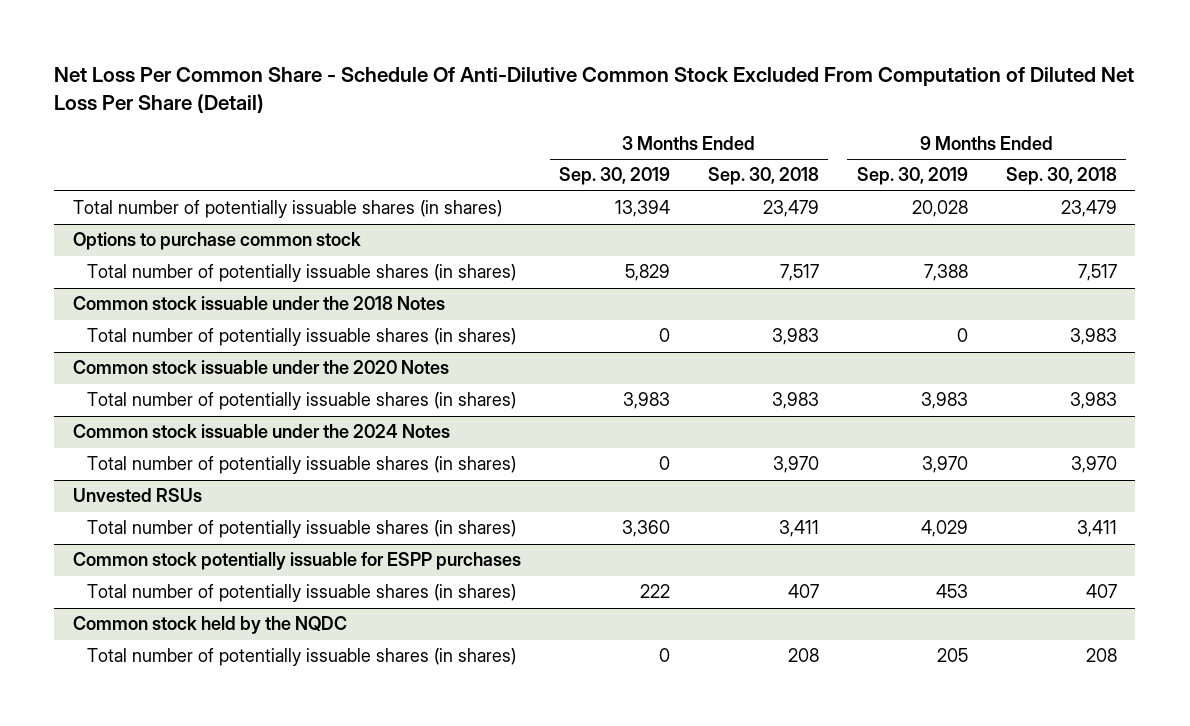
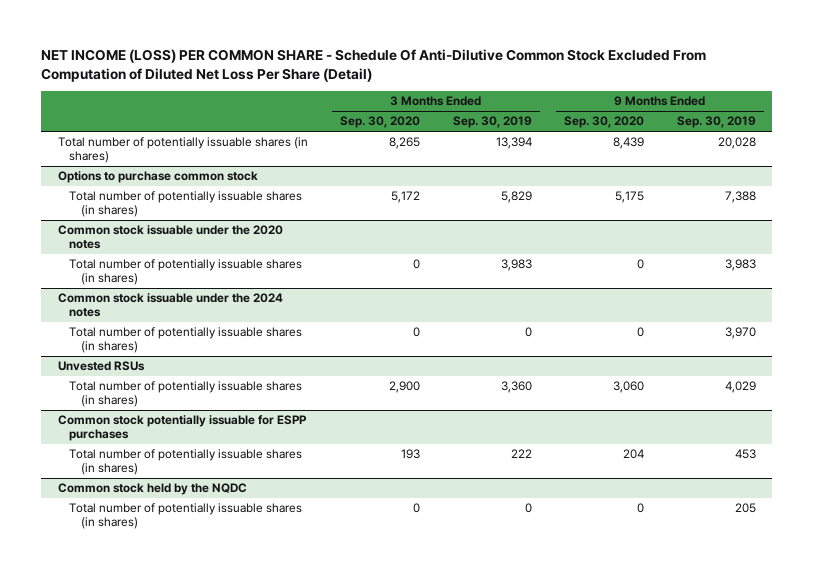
[54,67,1135,113] Net Loss Per Common Share - Schedule Of Anti-Dilutive Common Stock Excluded From Computation of Diluted Net Loss Per Share (Detail) -> [41,49,707,82] NET INCOME (LOSS) PER COMMON SHARE - Schedule Of Anti-Dilutive Common Stock Excluded From Computation of Diluted Net Loss Per Share (Detail)
[707,167,819,186] Sep. 30, 2018 -> none
[1005,167,1117,186] Sep. 30, 2018 -> none
none -> [340,116,421,129] Sep. 30, 2020
none -> [564,116,645,129] Sep. 30, 2020
[73,296,446,311] Common stock issuable under the 2018 Notes -> none
[87,328,517,347] Total number of potentially issuable shares (in shares) -> none
[73,360,450,375] Common stock issuable under the 2020 Notes -> [57,225,283,250] Common stock issuable under the 2020 notes
[73,424,451,439] Common stock issuable under the 2024 Notes -> [57,293,283,318] Common stock issuable under the 2024 notes

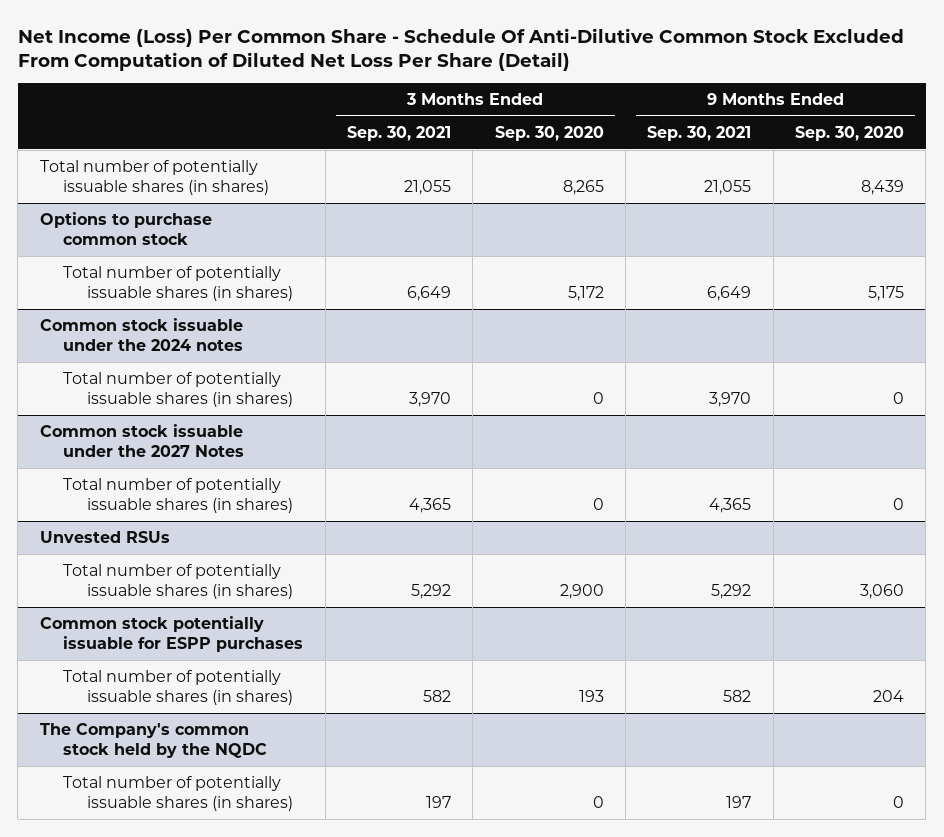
[41,49,707,82] NET INCOME (LOSS) PER COMMON SHARE - Schedule Of Anti-Dilutive Common Stock Excluded From Computation of Diluted Net Loss Per Share (Detail) -> [17,27,904,72] Net Income (Loss) Per Common Share - Schedule Of Anti-Dilutive Common Stock Excluded From Computation of Diluted Net Loss Per Share (Detail)
[452,116,532,129] Sep. 30, 2019 -> none
[676,116,756,129] Sep. 30, 2019 -> none
none -> [347,125,452,141] Sep. 30, 2021
none -> [647,125,752,141] Sep. 30, 2021
[57,225,283,250] Common stock issuable under the 2020 notes -> none
[69,259,303,286] Total number of potentially issuable shares (in shares) -> none
none -> [39,423,245,458] Common stock issuable under the 2027 Notes
none -> [63,477,294,514] Total number of potentially issuable shares (in shares)
[57,483,247,496] Common stock held by the NQDC -> [39,722,268,759] The Company's common stock held by the NQDC

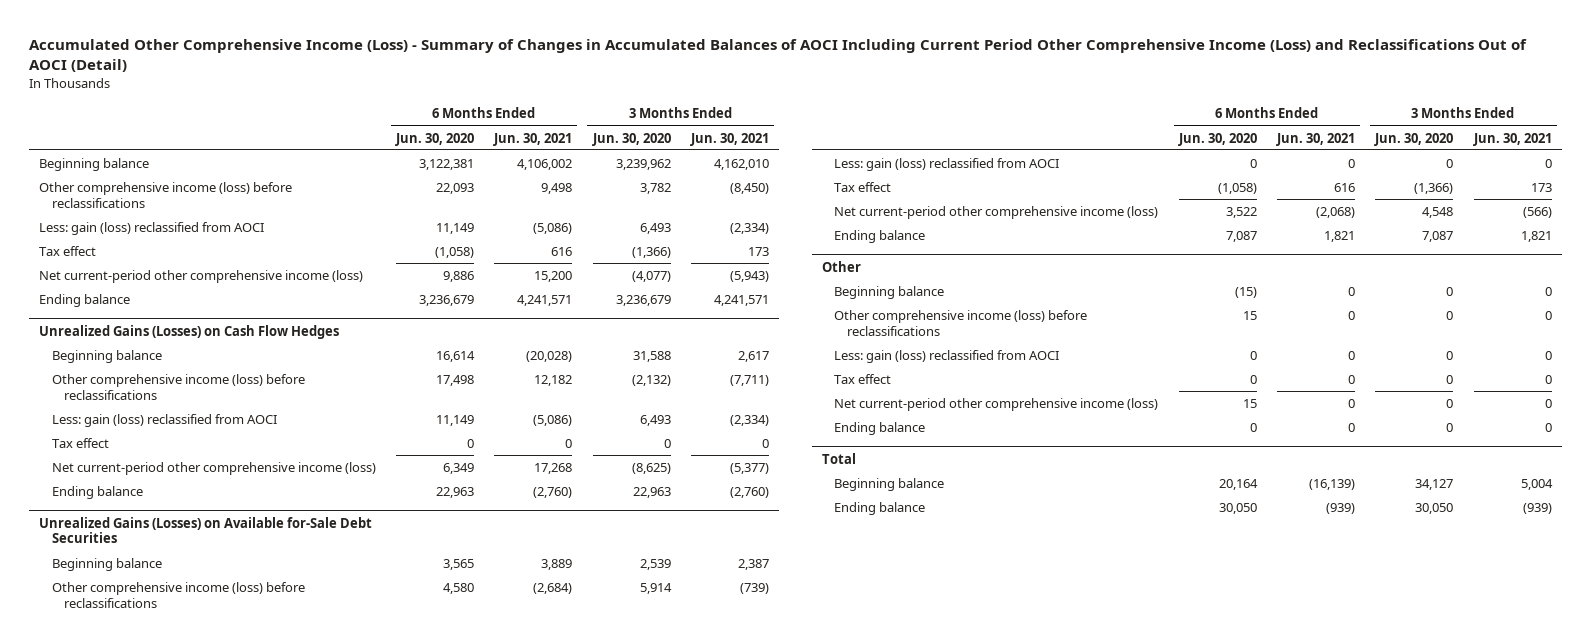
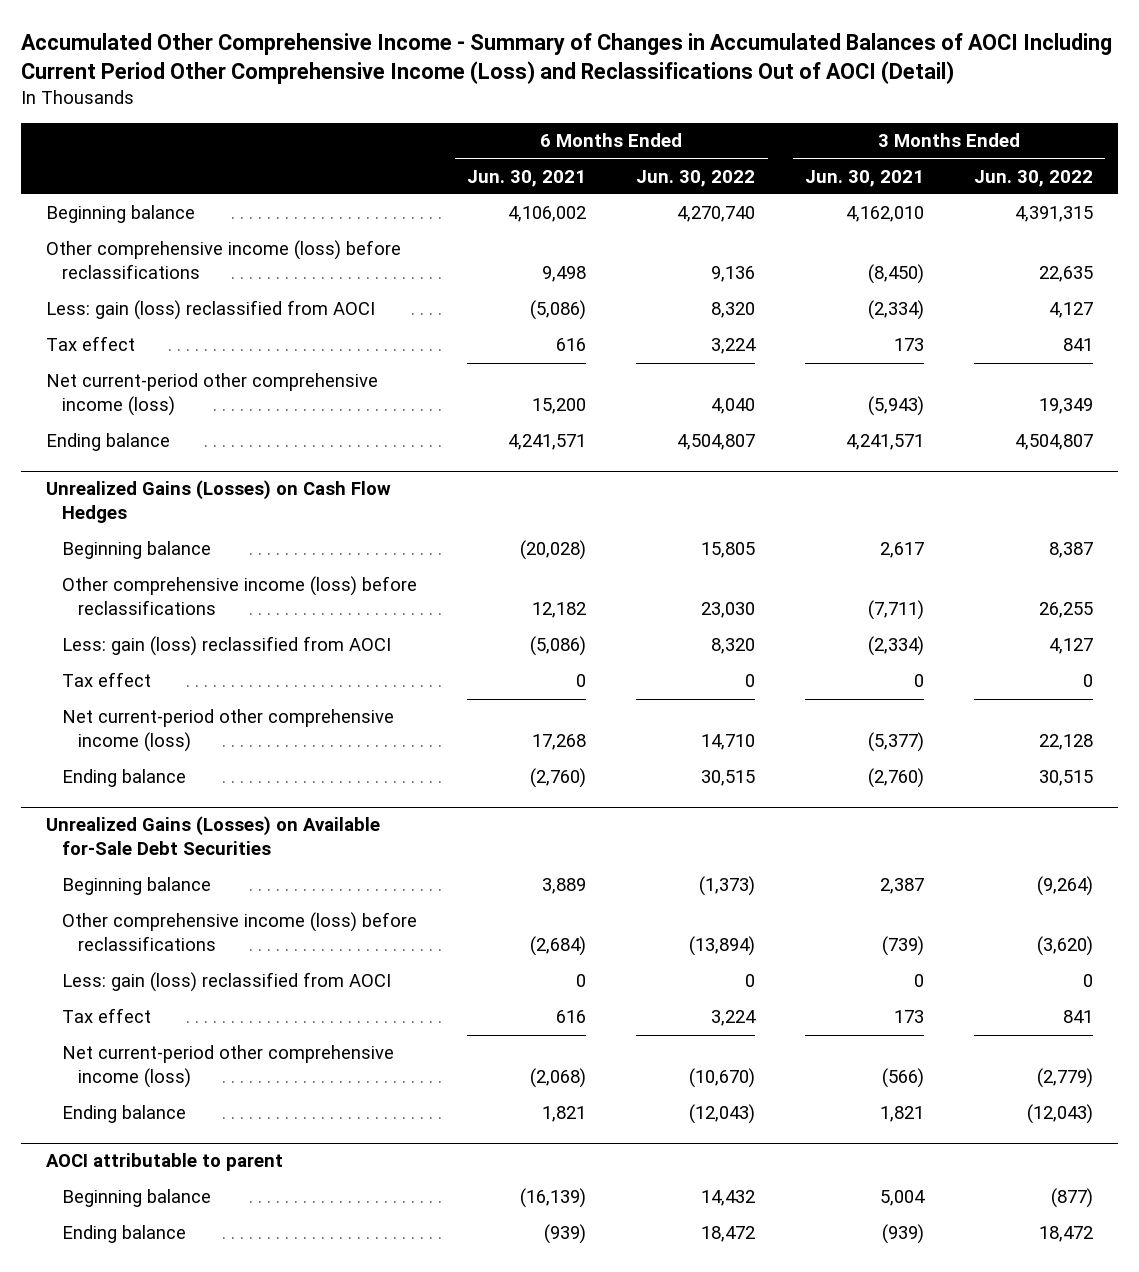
[29,38,1528,73] Accumulated Other Comprehensive Income (Loss) - Summary of Changes in Accumulated Balances of AOCI Including Current Period Other Comprehensive Income (Loss) and Reclassifications Out of AOCI (Detail) -> [21,33,1113,85] Accumulated Other Comprehensive Income - Summary of Changes in Accumulated Balances of AOCI Including Current Period Other Comprehensive Income (Loss) and Reclassifications Out of AOCI (Detail)
[394,132,474,146] Jun. 30, 2020 -> none
[591,132,671,146] Jun. 30, 2020 -> none
none -> [636,169,756,187] Jun. 30, 2022
none -> [974,169,1094,187] Jun. 30, 2022
[822,260,862,272] Other -> none
[834,285,945,299] Beginning balance -> none
[834,309,1088,336] Other comprehensive income (loss) before reclassifications -> none
[834,349,1060,363] Less: gain (loss) reclassified from AOCI -> none
[834,373,892,384] Tax effect -> none
[834,397,1159,411] Net current-period other comprehensive income (loss) -> none
[834,421,926,435] Ending balance -> none
[822,452,857,464] Total -> [46,1153,284,1172] AOCI attributable to parent

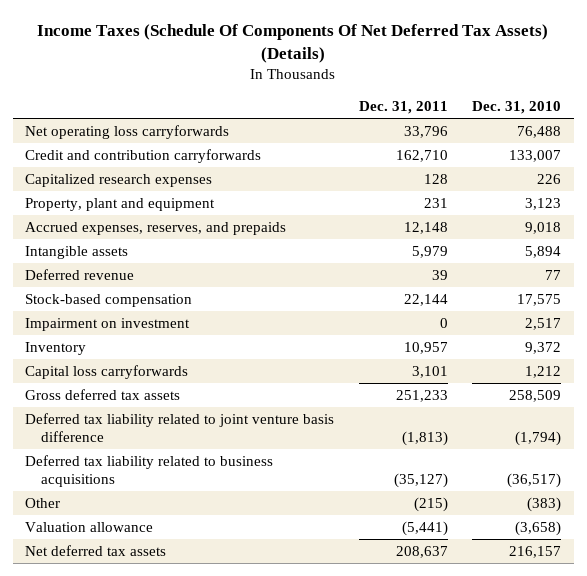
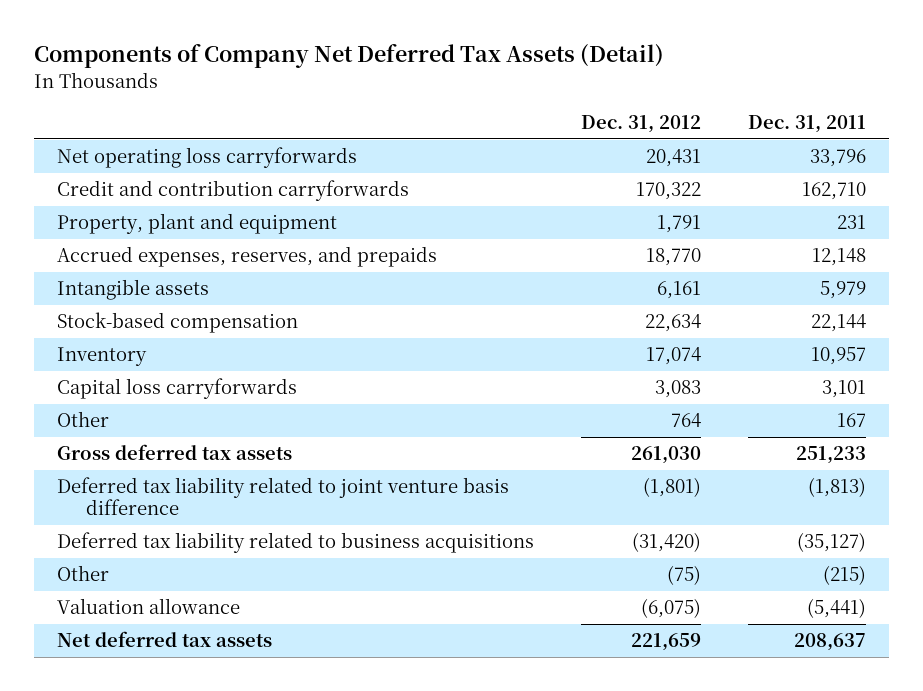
[37,24,549,64] Income Taxes (Schedule Of Components Of Net Deferred Tax Assets) (Details) -> [33,44,664,69] Components of Company Net Deferred Tax Assets (Detail)
[472,100,562,114] Dec. 31, 2010 -> none
none -> [580,115,701,134] Dec. 31, 2012
[25,173,213,187] Capitalized research expenses -> none
[25,268,135,280] Deferred revenue -> none
[25,317,191,331] Impairment on investment -> none
none -> [56,411,109,428] Other

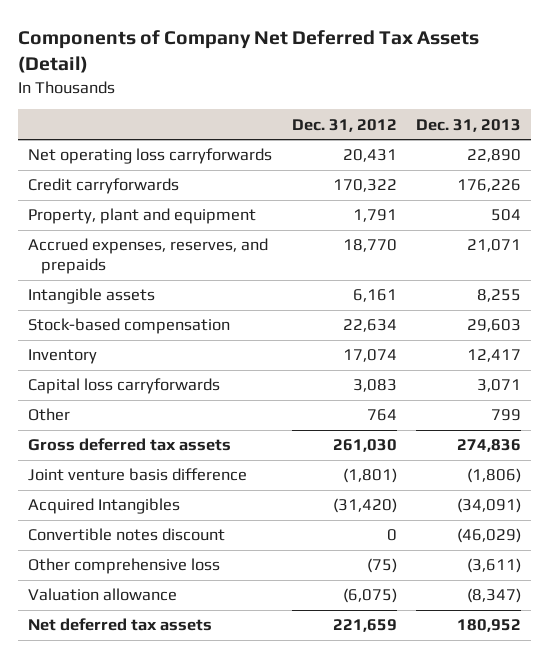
[747,115,866,134] Dec. 31, 2011 -> none
none -> [416,118,522,132] Dec. 31, 2013
[56,180,409,202] Credit and contribution carryforwards -> [27,178,179,195] Credit carryforwards
[56,565,109,582] Other -> none
[56,477,509,516] Deferred tax liability related to joint venture basis difference -> [27,468,247,482] Joint venture basis difference
[56,532,534,554] Deferred tax liability related to business acquisitions -> [27,498,180,515] Acquired Intangibles
none -> [27,528,225,542] Convertible notes discount
none -> [27,558,220,575] Other comprehensive loss

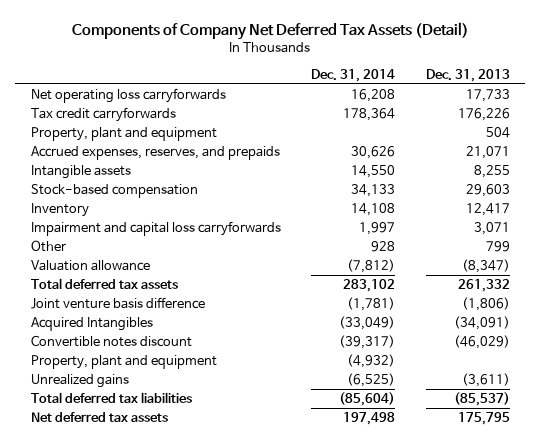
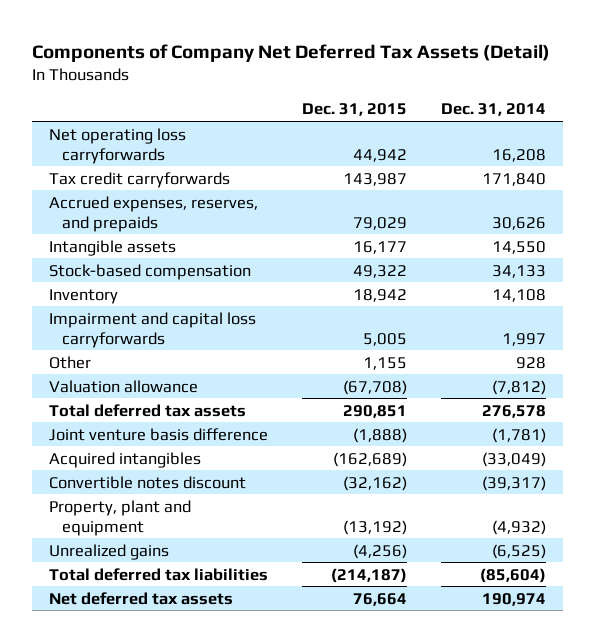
[425,69,510,83] Dec. 31, 2013 -> none
none -> [301,103,407,117] Dec. 31, 2015
[30,127,217,142] Property, plant and equipment -> none
[343,108,396,122] 178,364 -> [482,172,547,186] 171,840
[343,279,396,293] 283,102 -> [482,404,547,418] 276,578
[30,317,153,332] Acquired Intangibles -> [48,451,201,468] Acquired intangibles
[343,412,396,426] 197,498 -> [482,592,547,606] 190,974

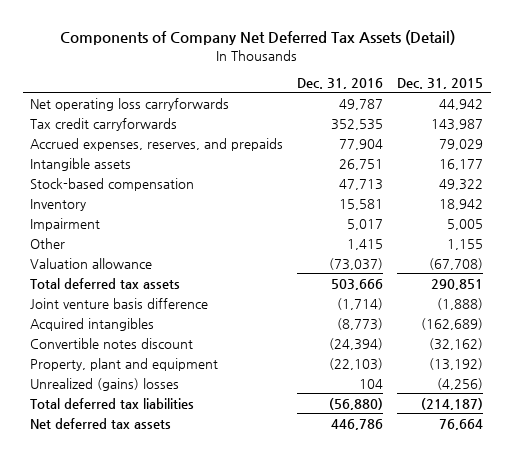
[441,103,547,117] Dec. 31, 2014 -> none
none -> [297,77,384,89] Dec. 31, 2016
[48,311,256,348] Impairment and capital loss carryforwards -> none
none -> [29,217,100,231] Impairment
[48,543,169,560] Unrealized gains -> [29,377,179,391] Unrealized (gains) losses

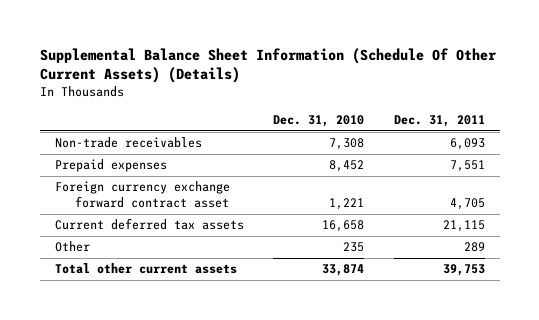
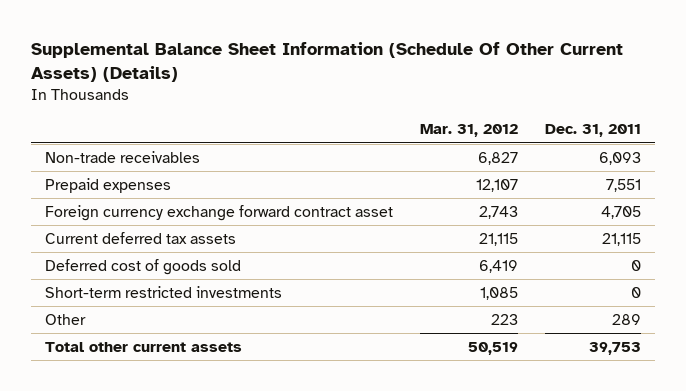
[273,115,365,128] Dec. 31, 2010 -> none
none -> [419,124,518,138] Mar. 31, 2012
none -> [44,258,241,275] Deferred cost of goods sold
none -> [44,285,282,298] Short-term restricted investments

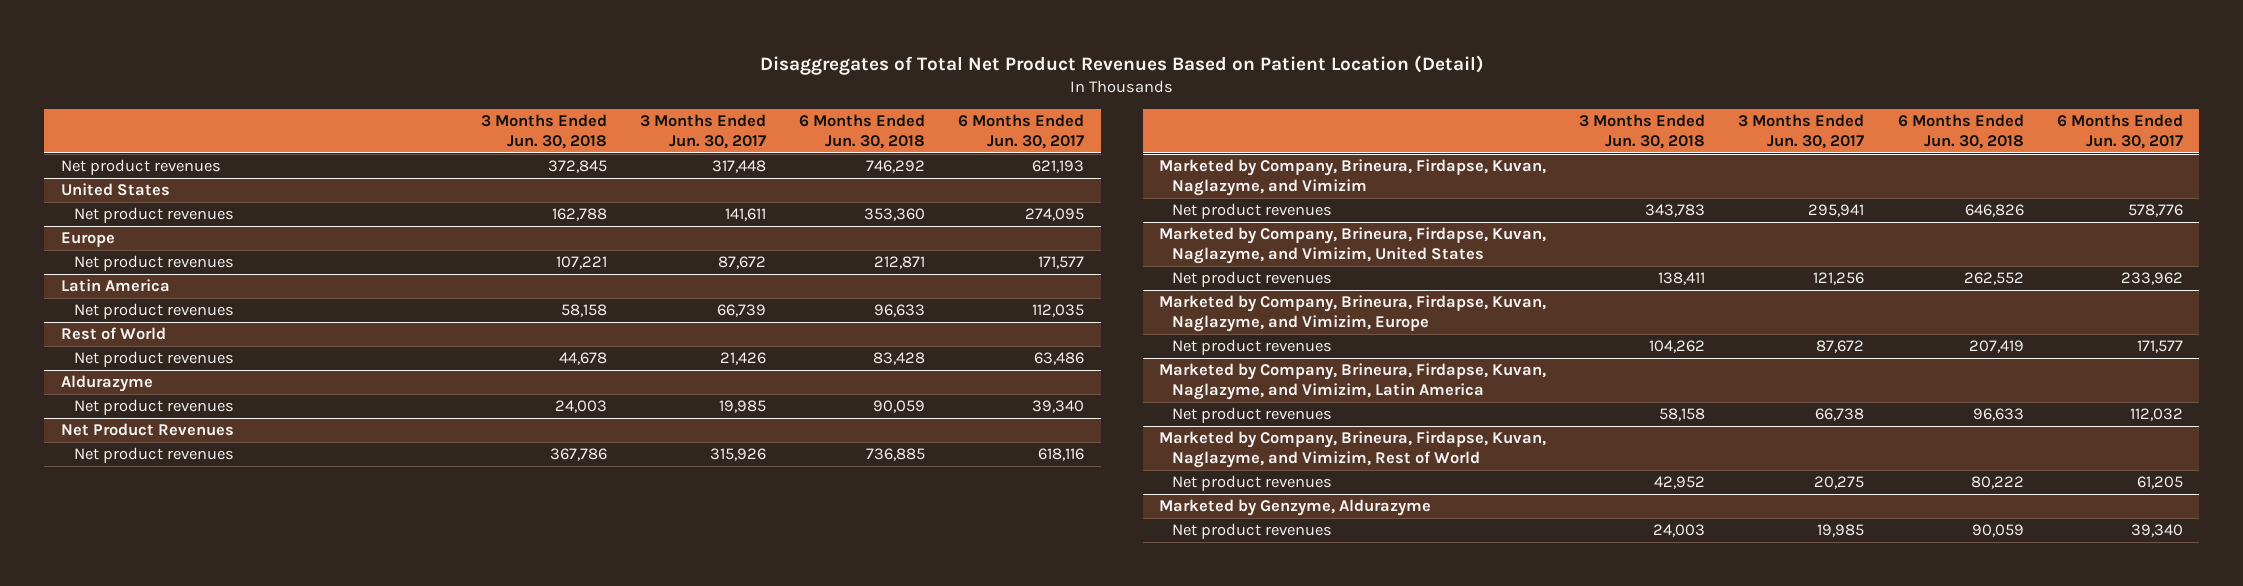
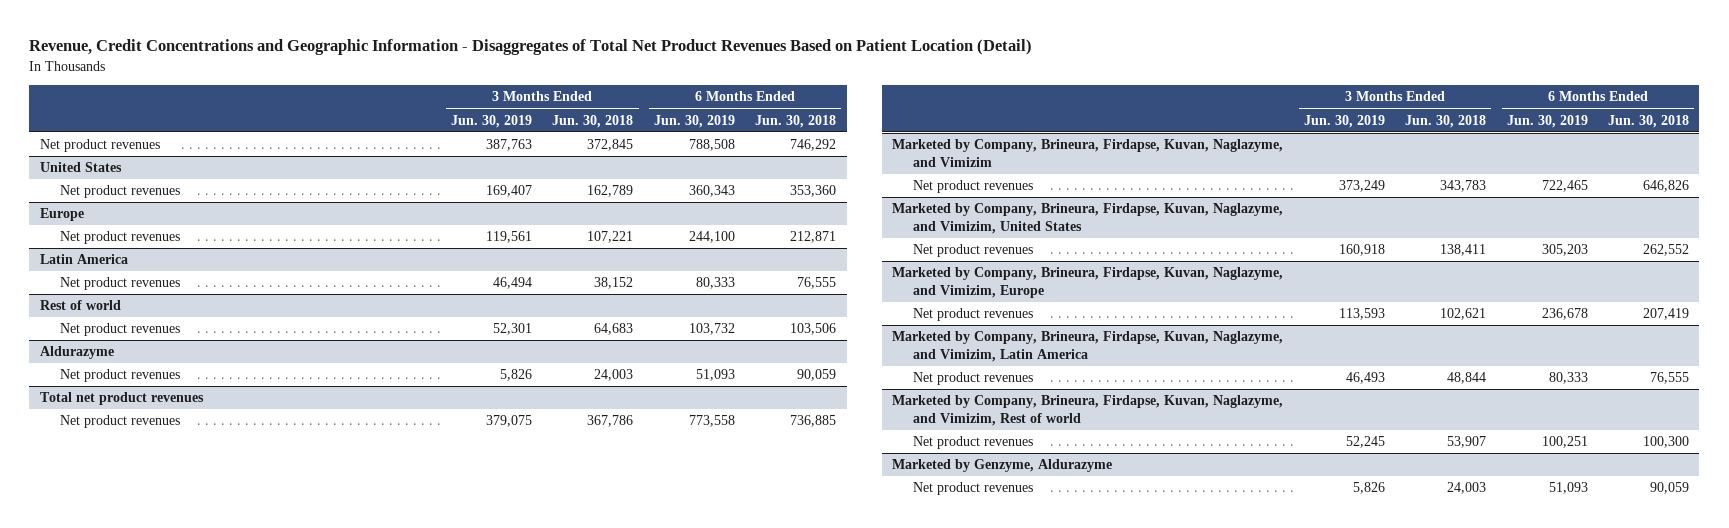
[759,54,1484,75] Disaggregates of Total Net Product Revenues Based on Patient Location (Detail) -> [29,39,1033,56] Revenue, Credit Concentrations and Geographic Information - Disaggregates of Total Net Product Revenues Based on Patient Location (Detail)
[639,114,766,149] 3 Months Ended Jun. 30, 2017 -> none
[958,114,1085,149] 6 Months Ended Jun. 30, 2017 -> none
none -> [451,114,533,128] Jun. 30, 2019
none -> [653,114,735,128] Jun. 30, 2019
[551,208,607,222] 162,788 -> [587,185,634,198] 162,789
[560,304,607,318] 58,158 -> [594,277,634,290] 38,152
[874,304,926,318] 96,633 -> [797,277,837,290] 76,555
[60,327,166,341] Rest of World -> [39,300,121,311] Rest of world
[558,352,607,366] 44,678 -> [594,323,634,336] 64,683
[873,352,926,366] 83,428 -> [790,323,837,336] 103,506
[60,423,234,437] Net Product Revenues -> [39,392,204,406] Total net product revenues
[1649,340,1706,354] 104,262 -> [1440,308,1487,321] 102,621
[1659,408,1706,422] 58,158 -> [1447,372,1487,385] 48,844
[1972,408,2024,422] 96,633 -> [1650,372,1690,385] 76,555
[1159,431,1547,468] Marketed by Company, Brineura, Firdapse, Kuvan, Naglazyme, and Vimizim, Rest of World -> [892,395,1284,427] Marketed by Company, Brineura, Firdapse, Kuvan, Naglazyme, and Vimizim, Rest of world
[1654,476,1706,490] 42,952 -> [1447,436,1487,449] 53,907
[1970,476,2024,490] 80,222 -> [1643,436,1690,449] 100,300

